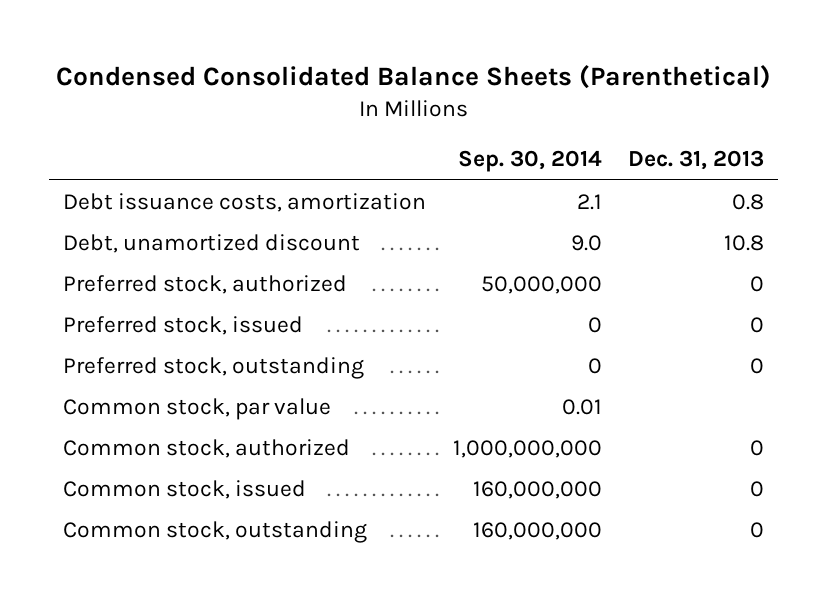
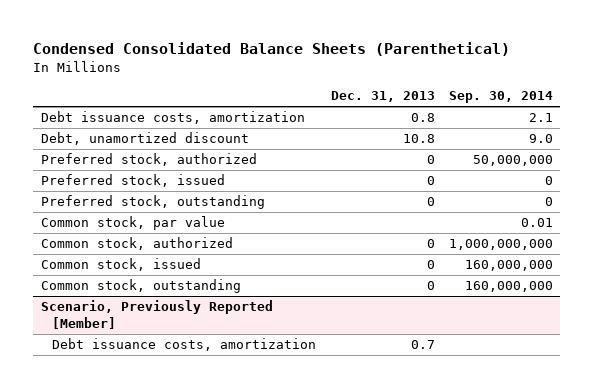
none -> [40,300,273,330] Scenario, Previously Reported [Member]
none -> [51,338,316,352] Debt issuance costs, amortization

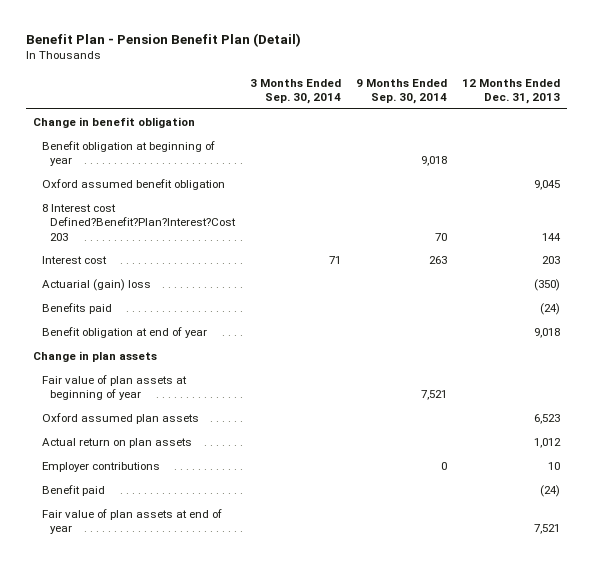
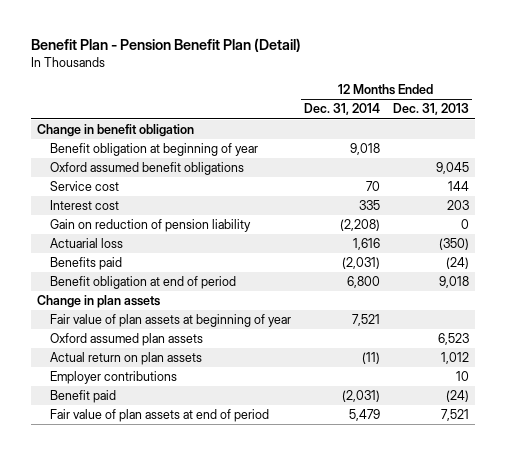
[250,78,342,105] 3 Months Ended Sep. 30, 2014 -> none
[355,78,447,105] 9 Months Ended Sep. 30, 2014 -> none
none -> [304,103,381,116] Dec. 31, 2014
[41,178,225,190] Oxford assumed benefit obligation -> [50,162,245,176] Oxford assumed benefit obligations
[41,203,237,241] 8 Interest cost Defined?Benefit?Plan?Interest?Cost 203 -> [50,181,120,192] Service cost
none -> [50,219,252,233] Gain on reduction of pension liability
[41,278,151,291] Actuarial (gain) loss -> [50,238,124,249] Actuarial loss
[41,326,207,338] Benefit obligation at end of year -> [50,276,237,290] Benefit obligation at end of period
[41,508,222,535] Fair value of plan assets at end of year -> [50,409,270,423] Fair value of plan assets at end of period

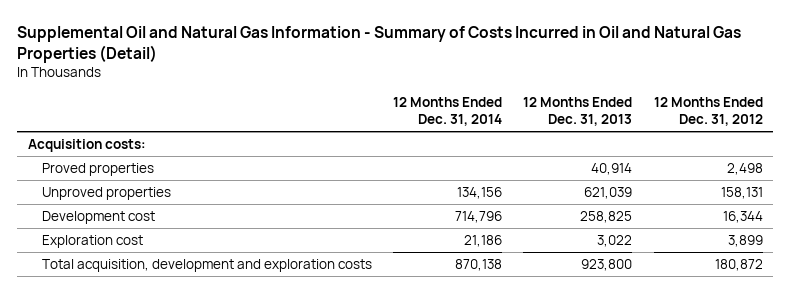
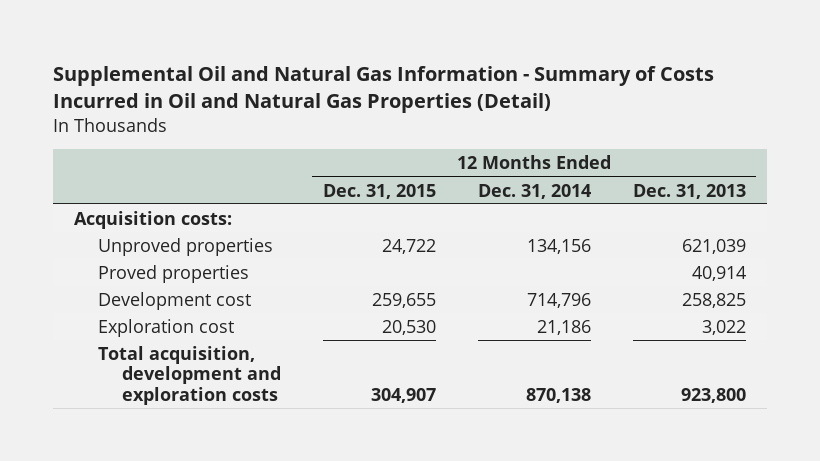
[653,96,763,127] 12 Months Ended Dec. 31, 2012 -> none
none -> [322,183,436,199] Dec. 31, 2015
[41,162,154,176] Proved properties -> [98,264,250,283] Proved properties

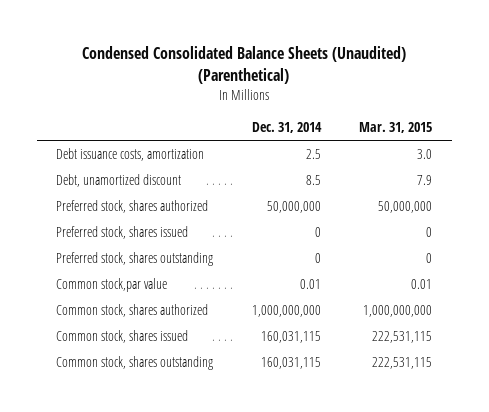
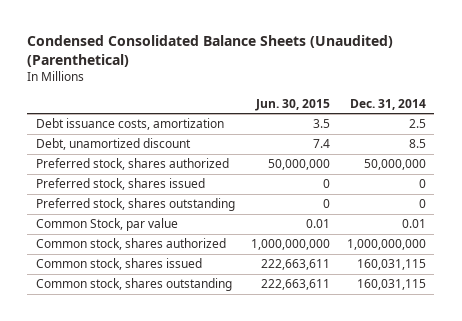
[359,121,433,133] Mar. 31, 2015 -> none
none -> [255,98,331,111] Jun. 30, 2015
[56,278,168,293] Common stock,par value -> [35,218,178,232] Common Stock, par value

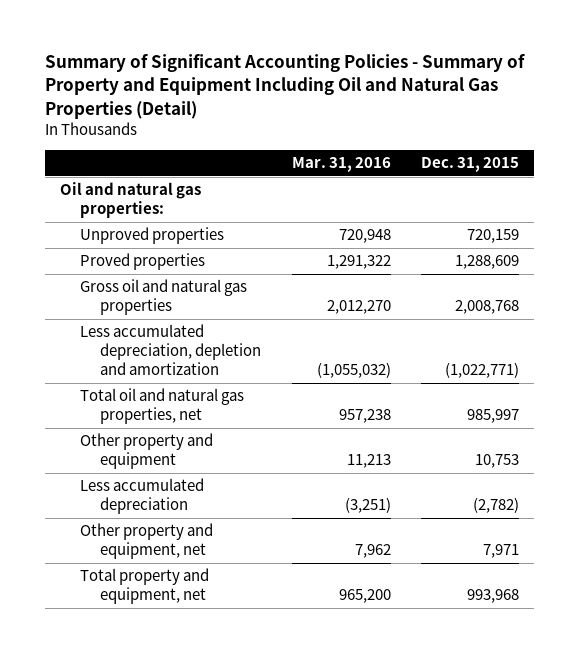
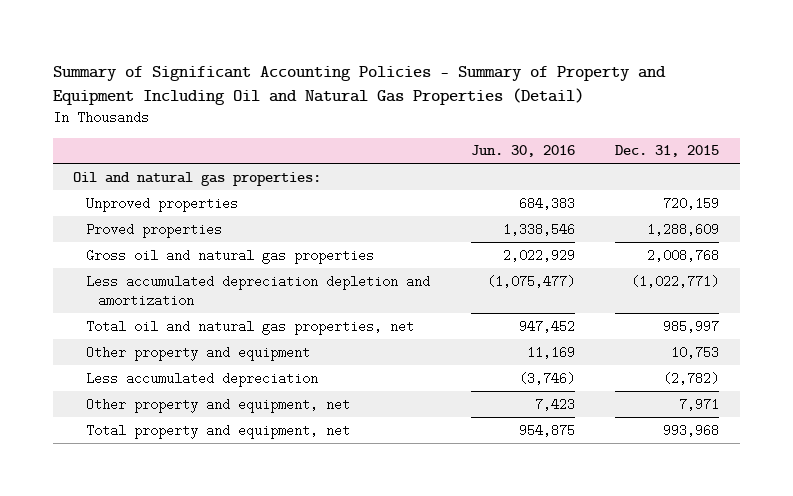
[291,157,391,173] Mar. 31, 2016 -> none
none -> [470,145,575,158] Jun. 30, 2016
[80,324,262,376] Less accumulated depreciation, depletion and amortization -> [85,274,430,308] Less accumulated depreciation depletion and amortization

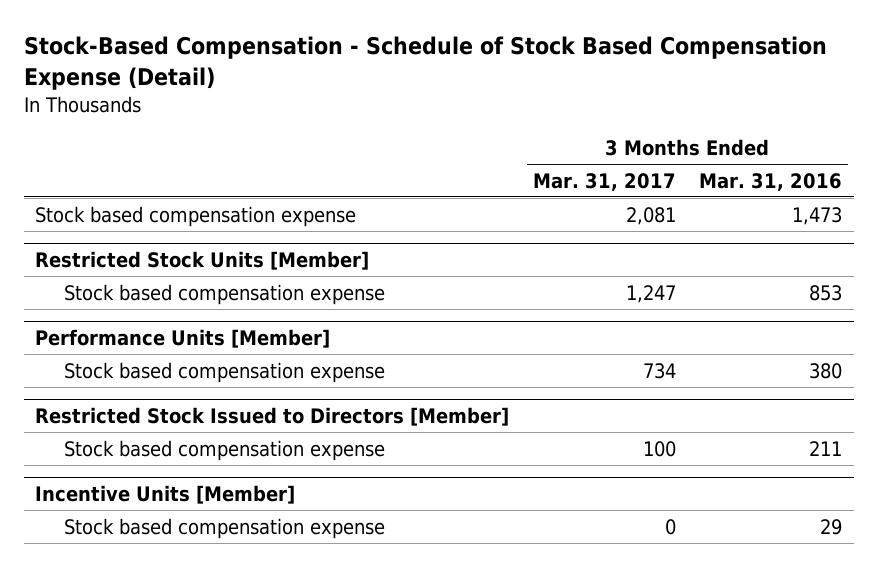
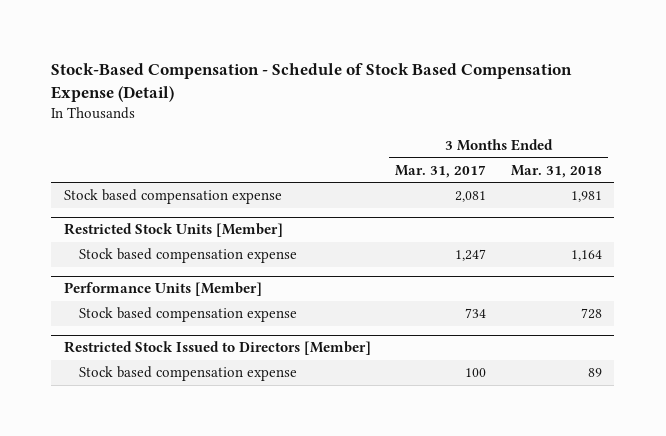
[699,172,843,191] Mar. 31, 2016 -> none
none -> [510,164,602,178] Mar. 31, 2018
[35,484,296,504] Incentive Units [Member] -> none
[63,517,385,539] Stock based compensation expense -> none

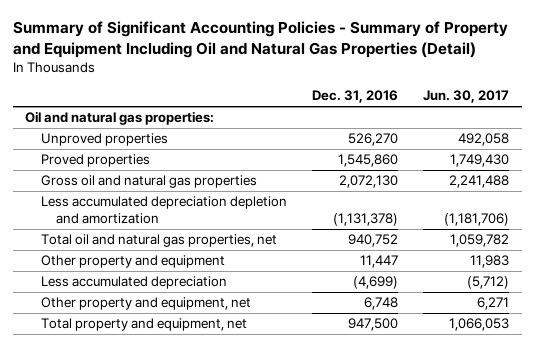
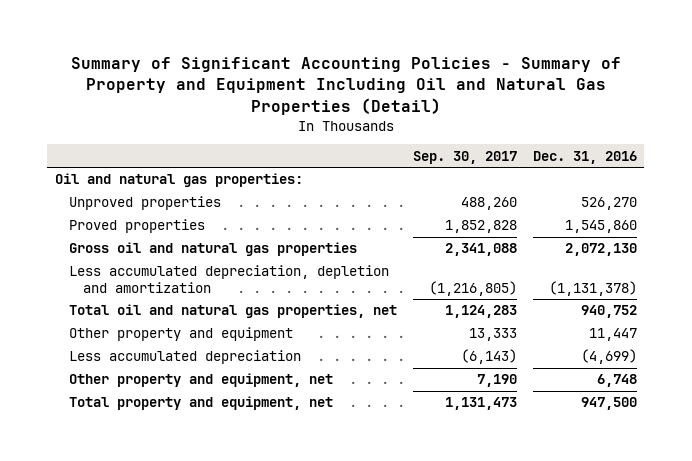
[423,90,510,104] Jun. 30, 2017 -> none
none -> [412,150,517,164] Sep. 30, 2017
[40,196,287,224] Less accumulated depreciation depletion and amortization -> [69,265,390,294] Less accumulated depreciation, depletion and amortization

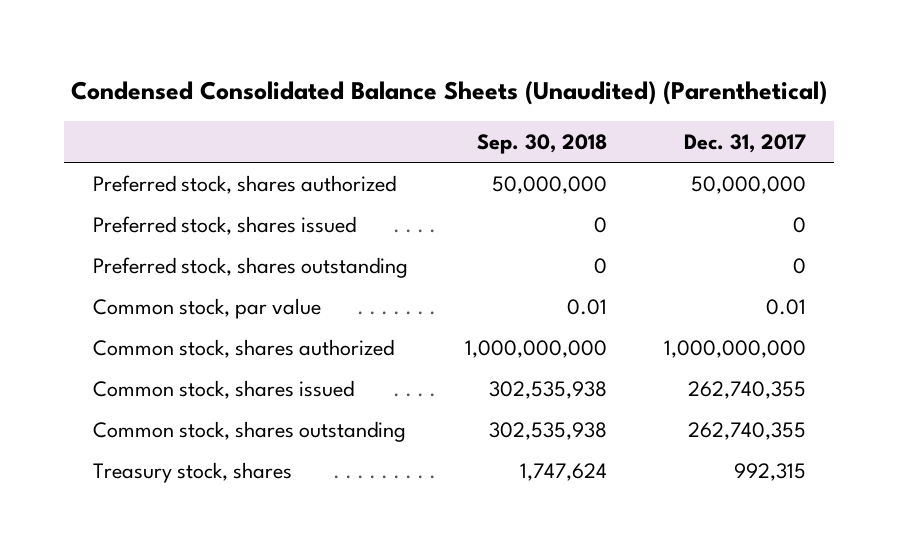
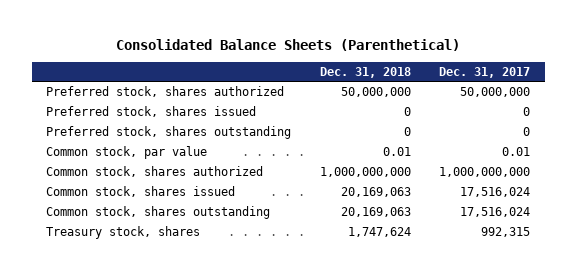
[71,80,828,105] Condensed Consolidated Balance Sheets (Unaudited) (Parenthetical) -> [116,39,461,52] Consolidated Balance Sheets (Parenthetical)
[476,133,607,154] Sep. 30, 2018 -> none
none -> [319,67,411,79] Dec. 31, 2018
[687,381,806,400] 262,740,355 -> [460,187,531,198] 17,516,024
[687,422,806,441] 262,740,355 -> [460,207,531,218] 17,516,024

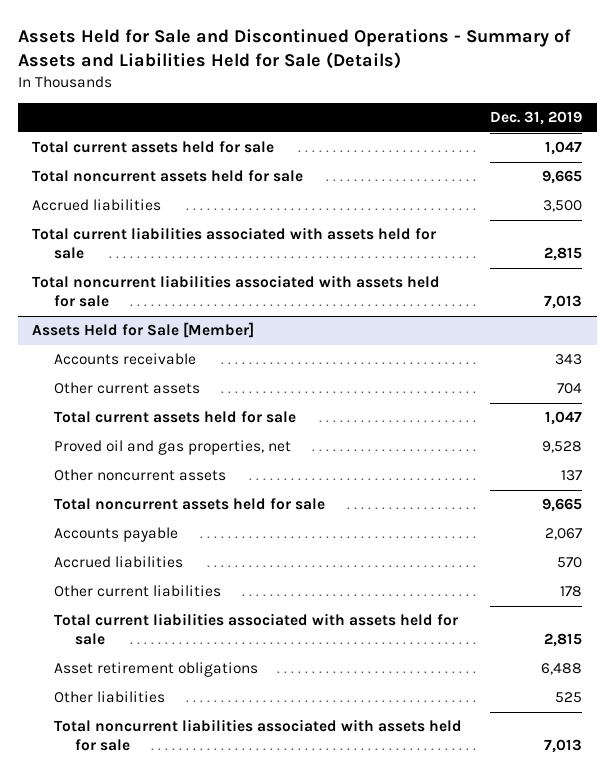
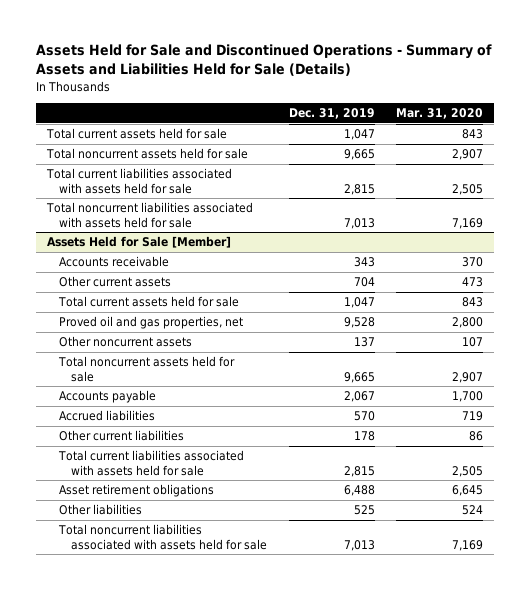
none -> [396,108,484,120] Mar. 31, 2020
[31,199,161,212] Accrued liabilities -> none

